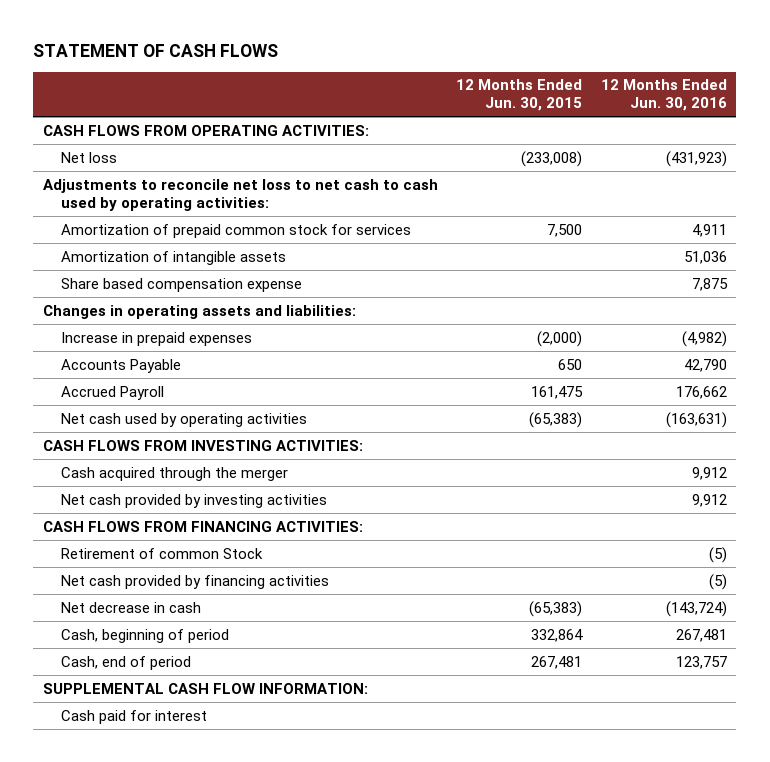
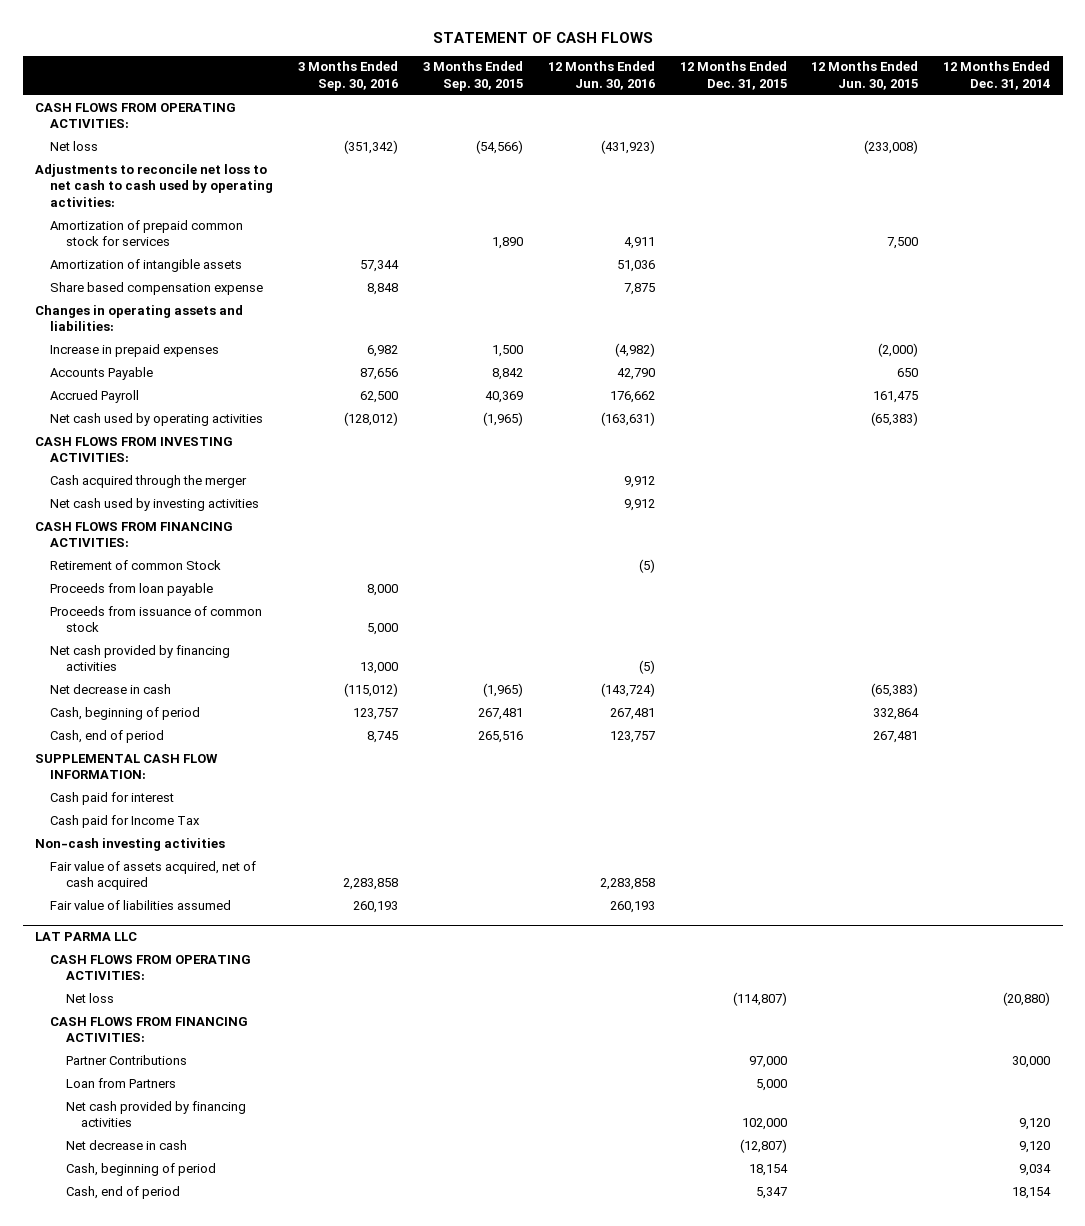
none -> [298,61,399,92] 3 Months Ended Sep. 30, 2016
none -> [422,61,523,92] 3 Months Ended Sep. 30, 2015
none -> [679,61,787,91] 12 Months Ended Dec. 31, 2015
none -> [943,61,1051,91] 12 Months Ended Dec. 31, 2014
[60,493,327,508] Net cash provided by investing activities -> [50,497,260,511] Net cash used by investing activities
none -> [50,582,214,596] Proceeds from loan payable
none -> [50,605,263,633] Proceeds from issuance of common stock
none -> [50,814,201,828] Cash paid for Income Tax
none -> [34,837,225,851] Non-cash investing activities
none -> [50,860,257,891] Fair value of assets acquired, net of cash acquired
none -> [50,899,232,910] Fair value of liabilities assumed
none -> [34,932,137,942] LAT PARMA LLC
none -> [50,954,252,981] CASH FLOWS FROM OPERATING ACTIVITIES:
none -> [65,992,114,1003] Net loss
none -> [50,1016,249,1043] CASH FLOWS FROM FINANCING ACTIVITIES:
none -> [65,1054,187,1065] Partner Contributions
none -> [65,1077,176,1088] Loan from Partners
none -> [65,1100,246,1128] Net cash provided by financing activities
none -> [65,1139,187,1150] Net decrease in cash
none -> [65,1162,216,1176] Cash, beginning of period
none -> [65,1185,180,1199] Cash, end of period

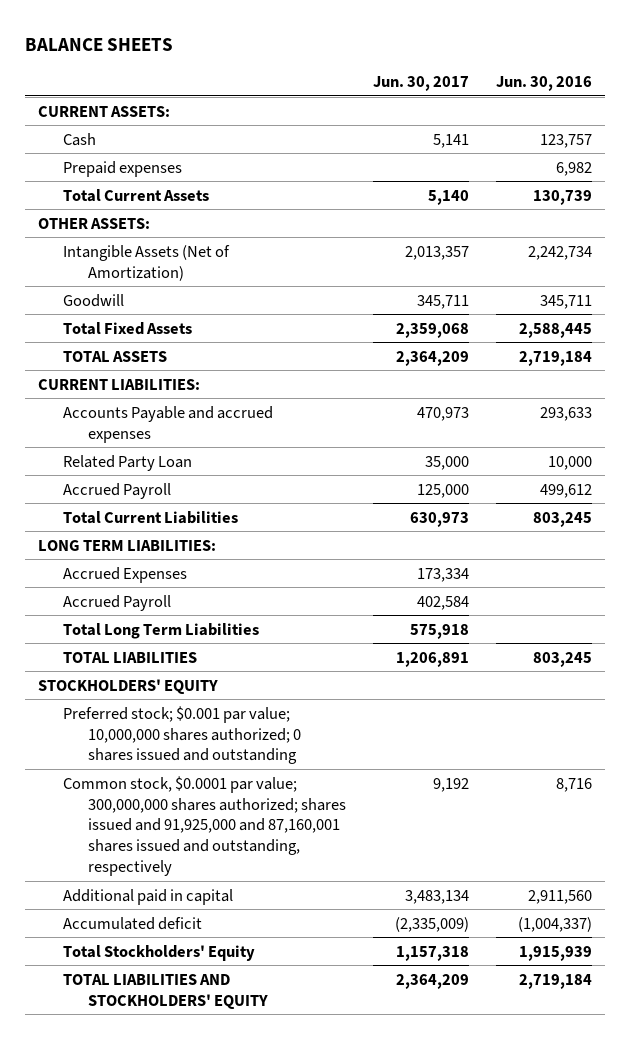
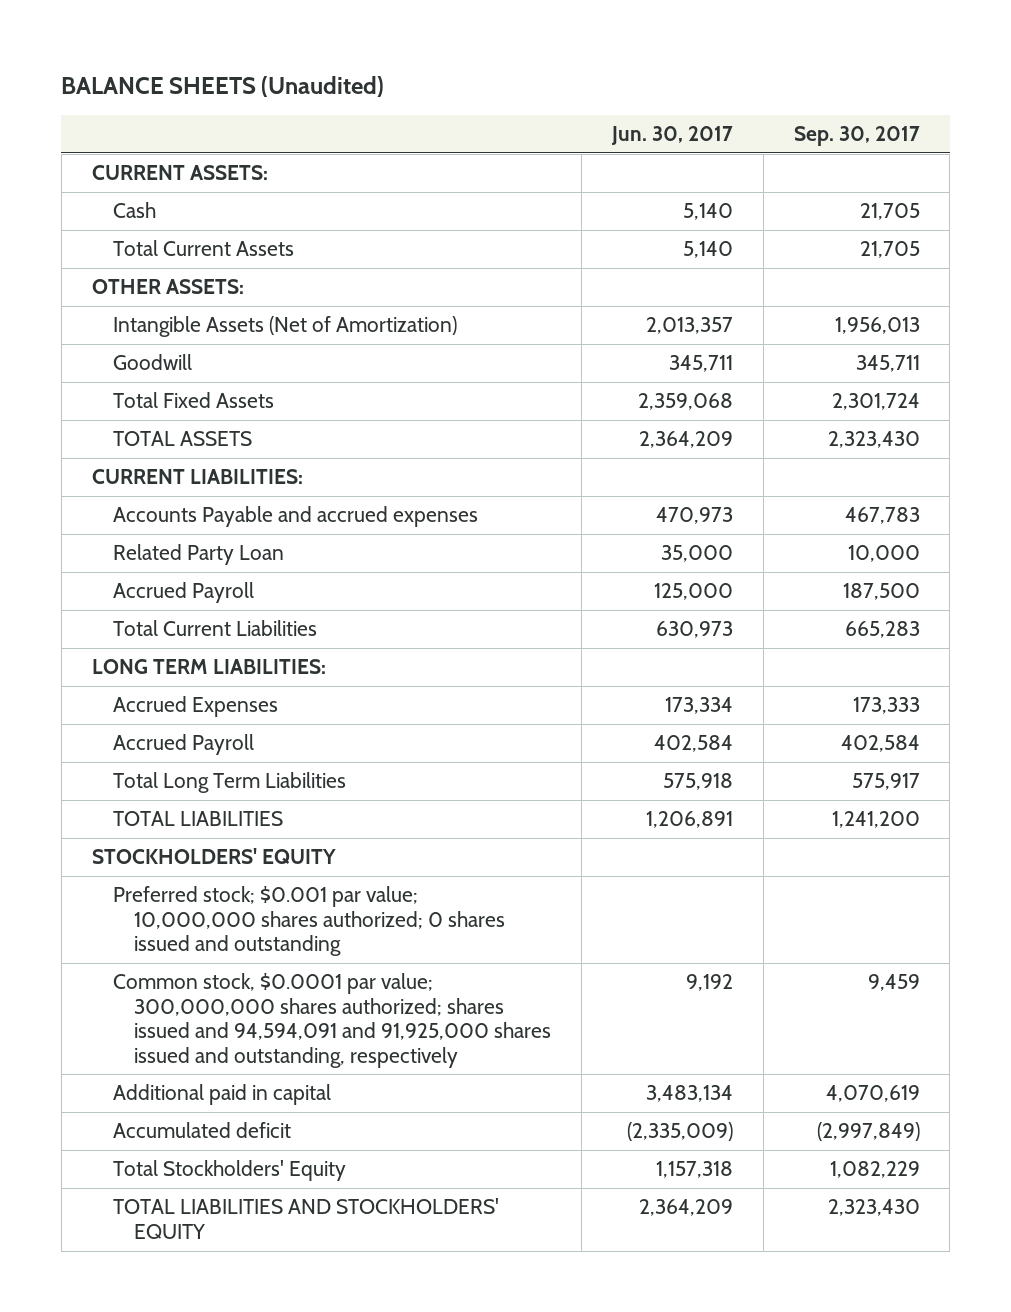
[24,37,173,51] BALANCE SHEETS -> [61,75,385,97] BALANCE SHEETS (Unaudited)
[495,75,592,91] Jun. 30, 2016 -> none
none -> [793,125,920,146] Sep. 30, 2017
[63,160,183,177] Prepaid expenses -> none
[432,133,469,148] 5,141 -> [682,203,733,221] 5,140
[63,775,346,876] Common stock, $0.0001 par value; 300,000,000 shares authorized; shares issued and 91,925,000 and 87,160,001 shares issued and outstanding, respectively -> [113,973,552,1068] Common stock, $0.0001 par value; 300,000,000 shares authorized; shares issued and 94,594,091 and 91,925,000 shares issued and outstanding, respectively

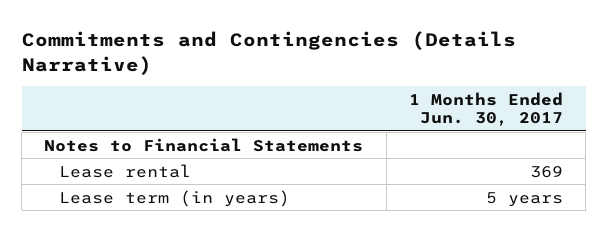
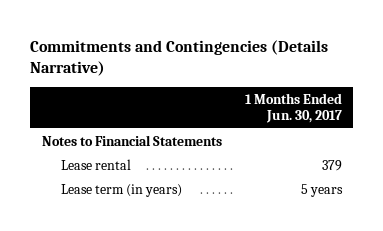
[530,165,564,178] 369 -> [321,159,342,171] 379

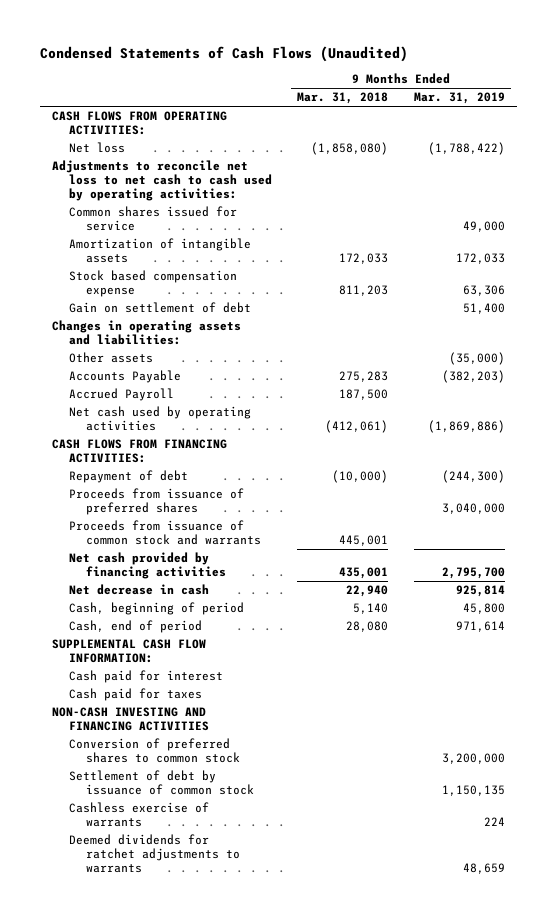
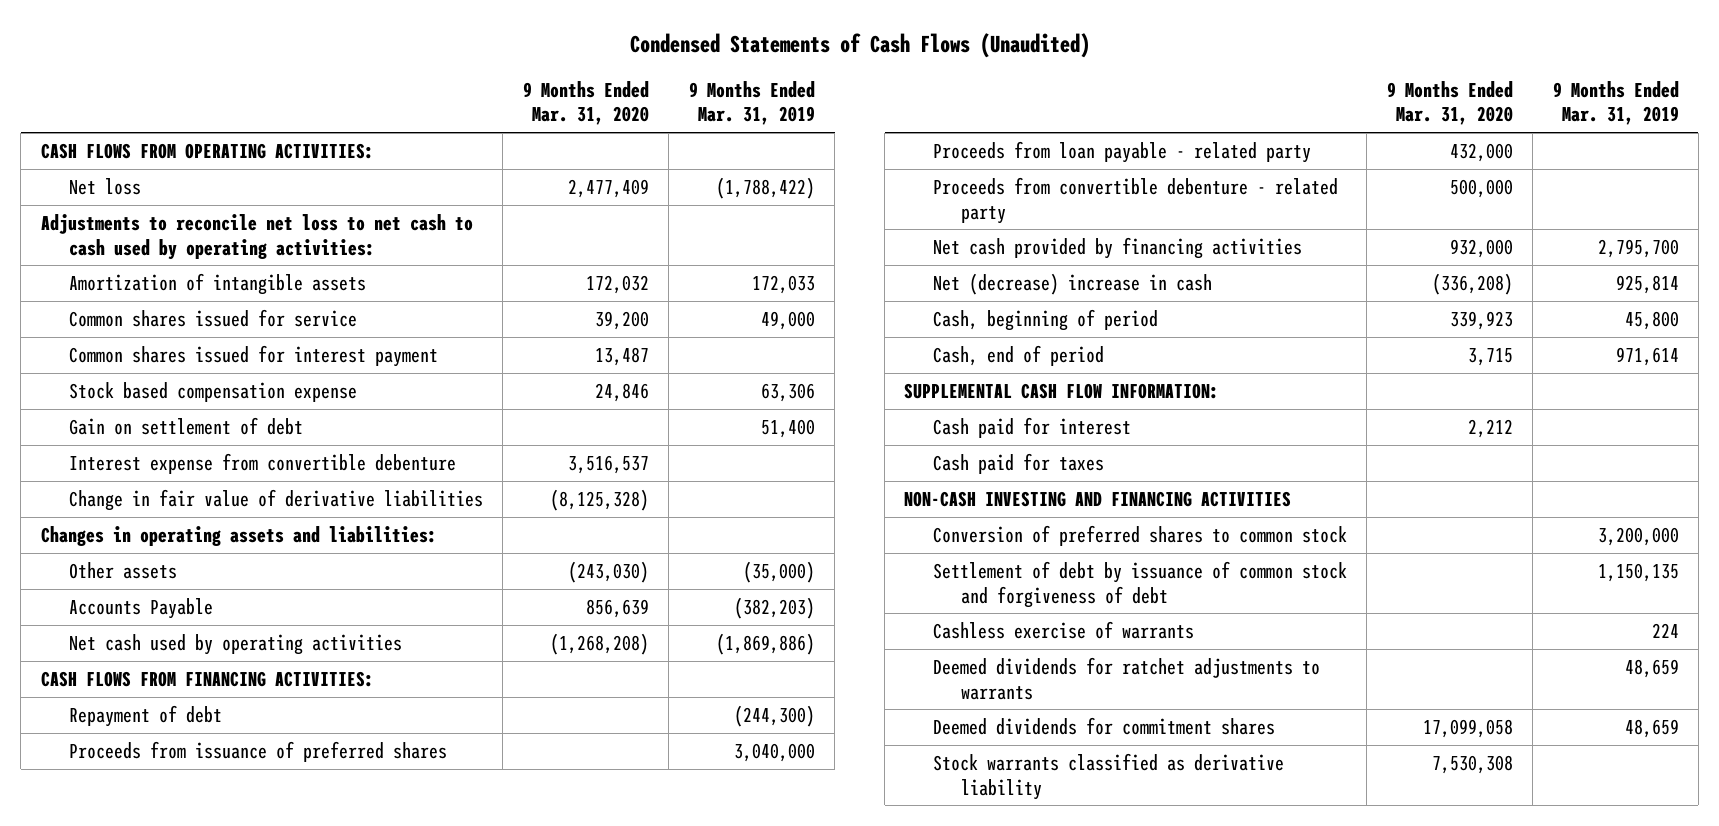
[297,92,389,105] Mar. 31, 2018 -> none
none -> [522,80,649,126] 9 Months Ended Mar. 31, 2020
[68,206,237,232] Common shares issued for service -> [69,308,358,327] Common shares issued for service
none -> [69,344,439,367] Common shares issued for interest payment
none -> [69,452,457,474] Interest expense from convertible debenture
none -> [69,488,484,511] Change in fair value of derivative liabilities
[68,388,174,402] Accrued Payroll -> none
[68,520,261,546] Proceeds from issuance of common stock and warrants -> none
none -> [932,140,1311,163] Proceeds from loan payable - related party
none -> [932,176,1338,224] Proceeds from convertible debenture - related party
[68,584,209,596] Net decrease in cash -> [932,272,1212,295] Net (decrease) increase in cash
[68,770,254,796] Settlement of debt by issuance of common stock -> [932,560,1347,608] Settlement of debt by issuance of common stock and forgiveness of debt
none -> [932,716,1275,735] Deemed dividends for commitment shares
none -> [932,752,1284,800] Stock warrants classified as derivative liability

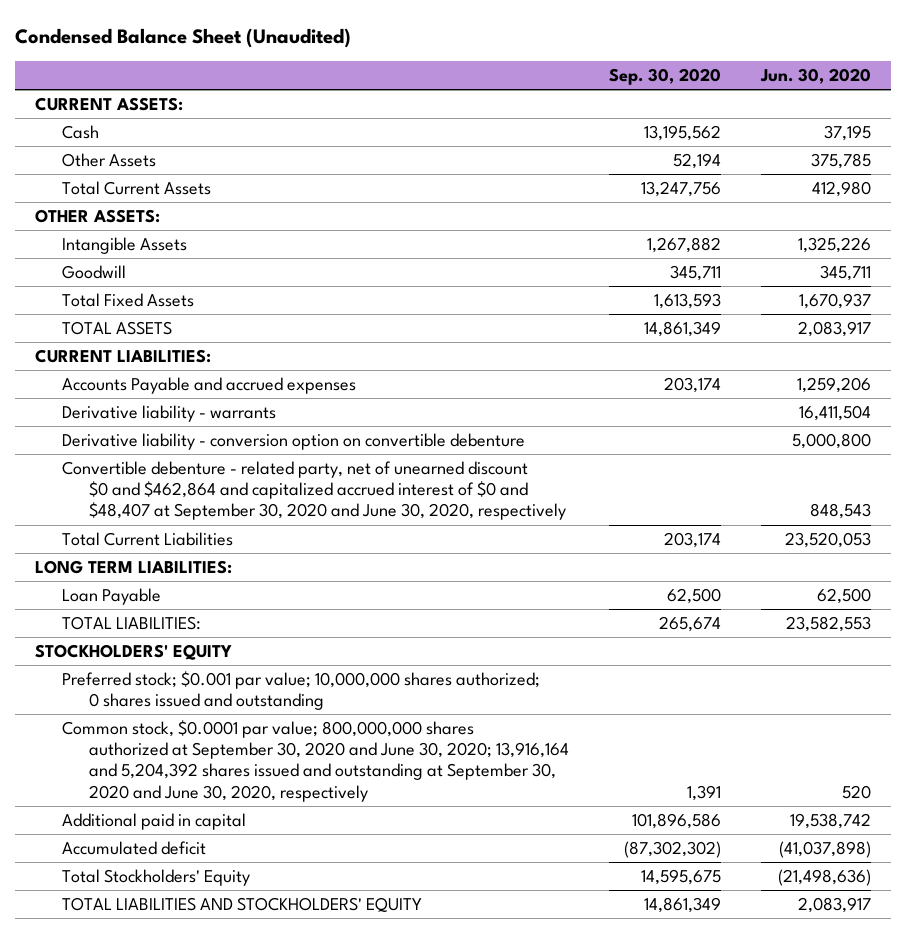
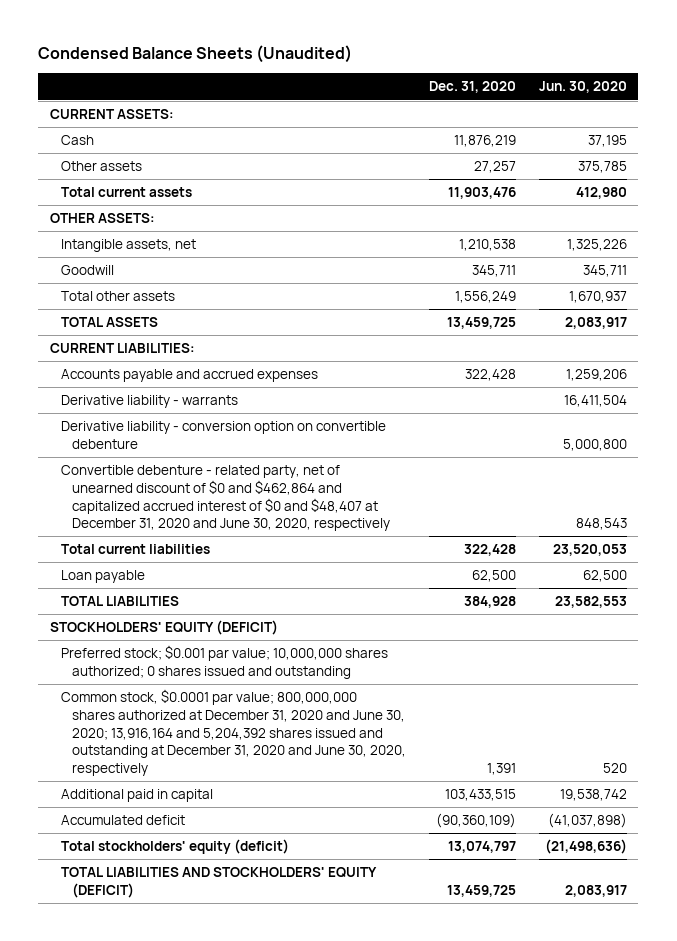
[15,28,352,49] Condensed Balance Sheet (Unaudited) -> [38,45,353,64] Condensed Balance Sheets (Unaudited)
[609,68,722,86] Sep. 30, 2020 -> none
none -> [428,81,516,94] Dec. 31, 2020
[62,152,157,167] Other Assets -> [60,161,142,172] Other assets
[62,180,212,195] Total Current Assets -> [60,187,192,198] Total current assets
[62,236,188,254] Intangible Assets -> [60,239,196,253] Intangible assets, net
[62,292,195,307] Total Fixed Assets -> [60,291,175,302] Total other assets
[62,376,357,394] Accounts Payable and accrued expenses -> [60,369,318,383] Accounts payable and accrued expenses
[35,559,233,574] LONG TERM LIABILITIES: -> none
[62,460,567,521] Convertible debenture - related party, net of unearned discount $0 and $462,864 and capitalized accrued interest of $0 and $48,407 at September 30, 2020 and June 30, 2020, respectively -> [60,465,390,532] Convertible debenture - related party, net of unearned discount of $0 and $462,864 and capitalized accrued interest of $0 and $48,407 at December 31, 2020 and June 30, 2020, respectively
[62,531,234,546] Total Current Liabilities -> [60,544,210,555] Total current liabilities
[62,587,162,605] Loan Payable -> [60,570,145,584] Loan payable
[62,615,202,630] TOTAL LIABILITIES: -> [60,596,179,607] TOTAL LIABILITIES
[35,643,233,660] STOCKHOLDERS' EQUITY -> [49,620,278,636] STOCKHOLDERS' EQUITY (DEFICIT)
[62,719,570,802] Common stock, $0.0001 par value; 800,000,000 shares authorized at September 30, 2020 and June 30, 2020; 13,916,164 and 5,204,392 shares issued and outstanding at September 30, 2020 and June 30, 2020, respectively -> [60,689,406,776] Common stock, $0.0001 par value; 800,000,000 shares authorized at December 31, 2020 and June 30, 2020; 13,916,164 and 5,204,392 shares issued and outstanding at December 31, 2020 and June 30, 2020, respectively
[62,868,251,886] Total Stockholders' Equity -> [60,839,289,855] Total stockholders' equity (deficit)
[62,896,423,912] TOTAL LIABILITIES AND STOCKHOLDERS' EQUITY -> [60,867,377,898] TOTAL LIABILITIES AND STOCKHOLDERS' EQUITY (DEFICIT)

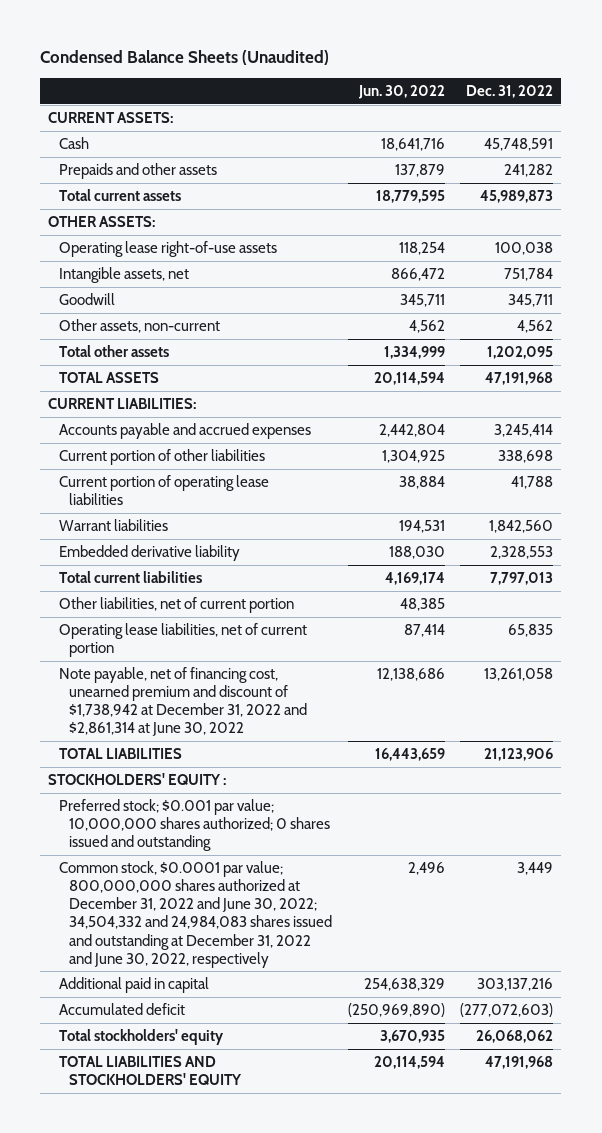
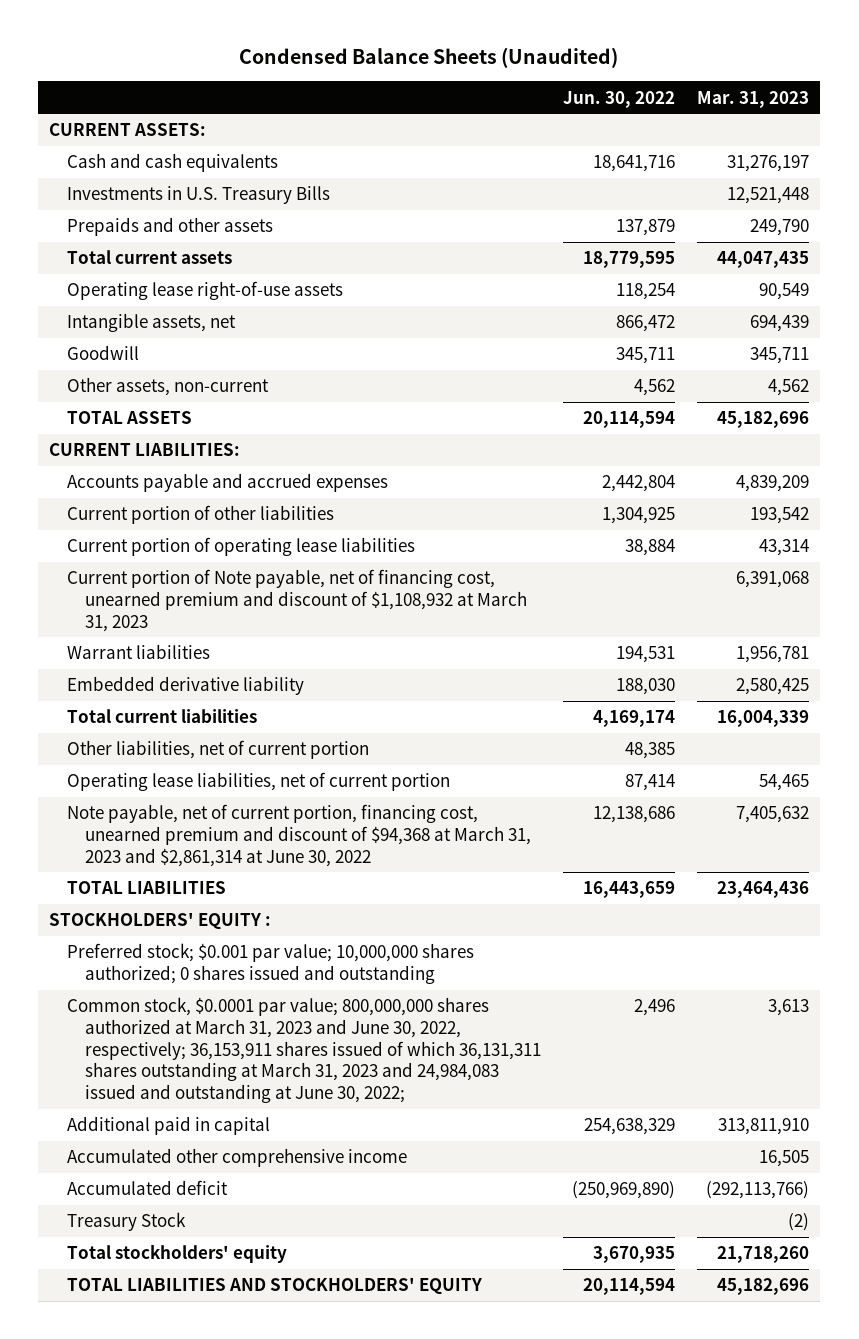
[466,85,554,99] Dec. 31, 2022 -> none
none -> [697,90,810,108] Mar. 31, 2023
[58,136,89,149] Cash -> [67,153,279,173] Cash and cash equivalents
none -> [67,186,331,205] Investments in U.S. Treasury Bills
[48,215,156,227] OTHER ASSETS: -> none
[58,344,169,357] Total other assets -> none
none -> [67,569,528,632] Current portion of Note payable, net of financing cost, unearned premium and discount of $1,108,932 at March 31, 2023
[58,666,307,737] Note payable, net of financing cost, unearned premium and discount of $1,738,942 at December 31, 2022 and $2,861,314 at June 30, 2022 -> [67,804,532,867] Note payable, net of current portion, financing cost, unearned premium and discount of $94,368 at March 31, 2023 and $2,861,314 at June 30, 2022
[58,860,332,968] Common stock, $0.0001 par value; 800,000,000 shares authorized at December 31, 2022 and June 30, 2022; 34,504,332 and 24,984,083 shares issued and outstanding at December 31, 2022 and June 30, 2022, respectively -> [67,997,542,1104] Common stock, $0.0001 par value; 800,000,000 shares authorized at March 31, 2023 and June 30, 2022, respectively; 36,153,911 shares issued of which 36,131,311 shares outstanding at March 31, 2023 and 24,984,083 issued and outstanding at June 30, 2022;
none -> [67,1148,408,1168] Accumulated other comprehensive income
none -> [67,1212,187,1232] Treasury Stock

